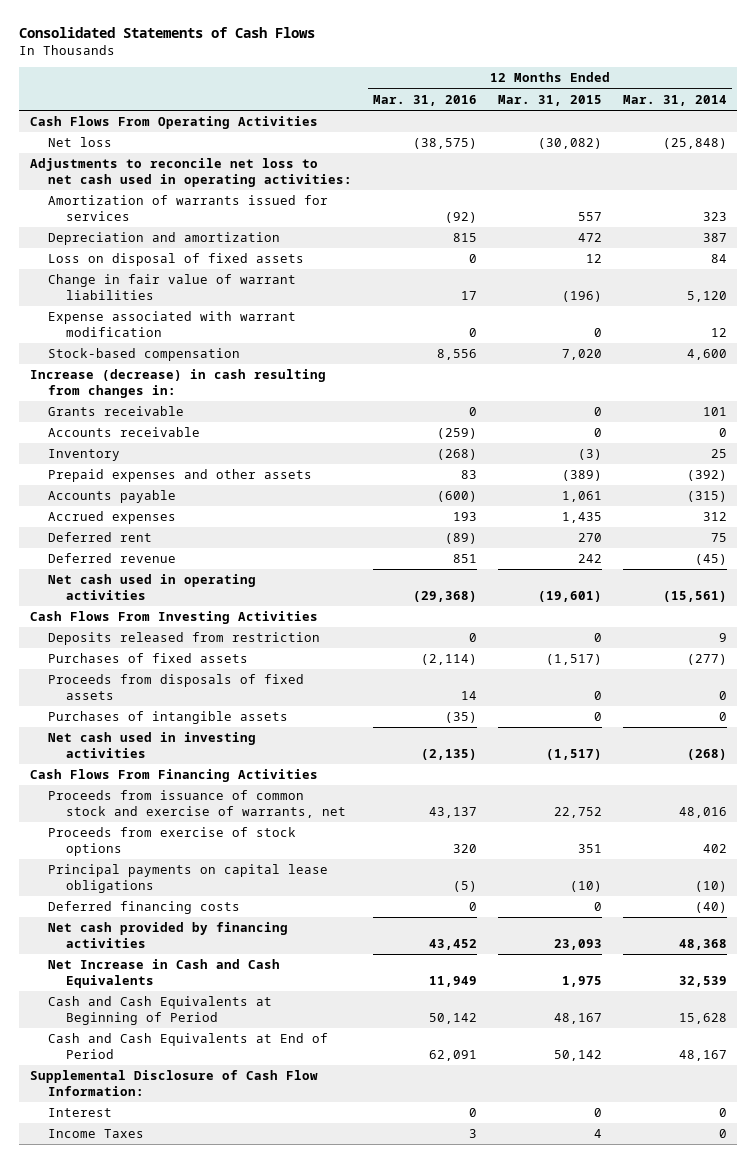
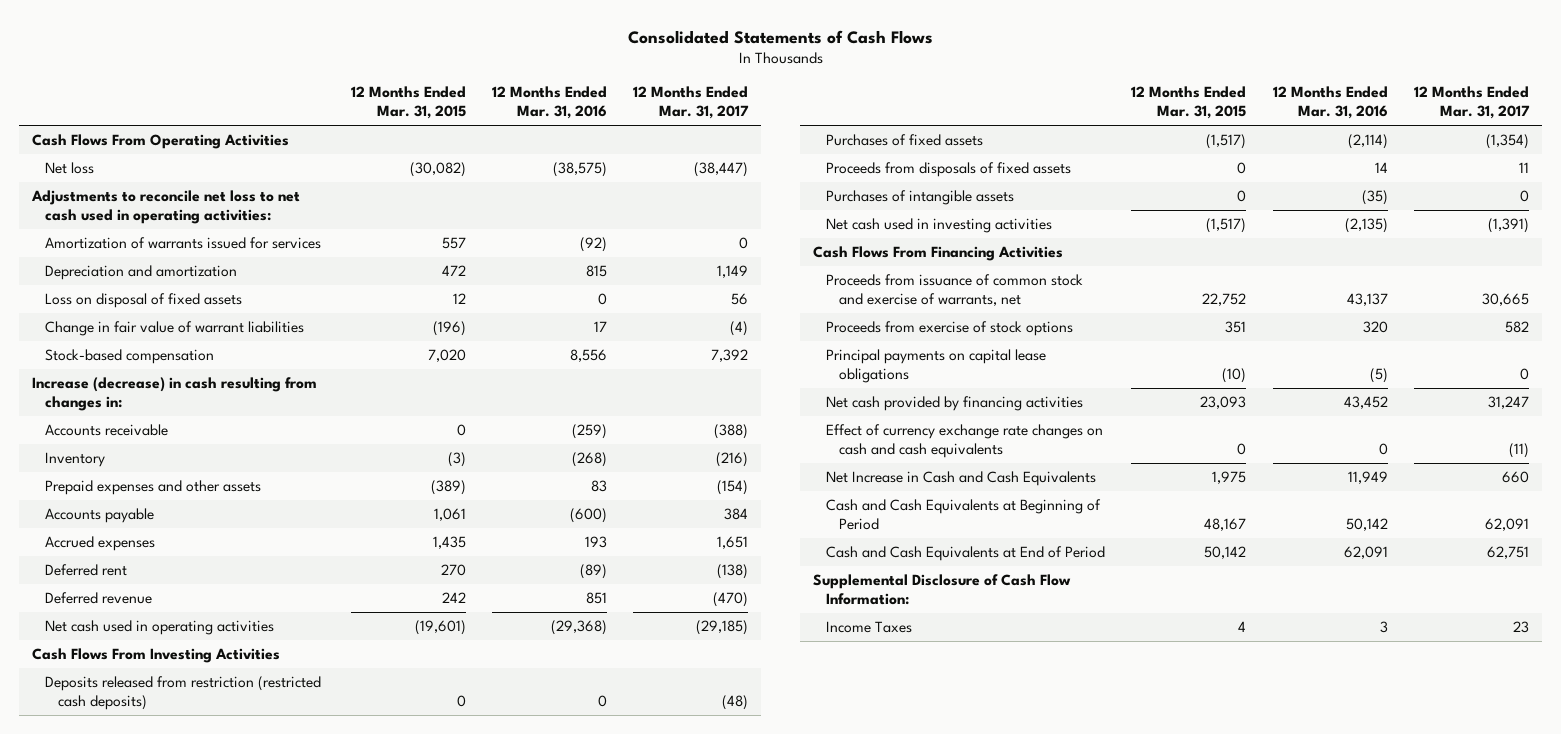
[622,94,727,106] Mar. 31, 2014 -> none
none -> [633,86,750,120] 12 Months Ended Mar. 31, 2017
[48,311,297,338] Expense associated with warrant modification -> none
[48,406,185,417] Grants receivable -> none
[48,632,321,646] Deposits released from restriction -> [45,675,322,710] Deposits released from restriction (restricted cash deposits)
[48,901,241,915] Deferred financing costs -> none
none -> [826,423,1104,458] Effect of currency exchange rate changes on cash and cash equivalents
[48,1108,113,1118] Interest -> none

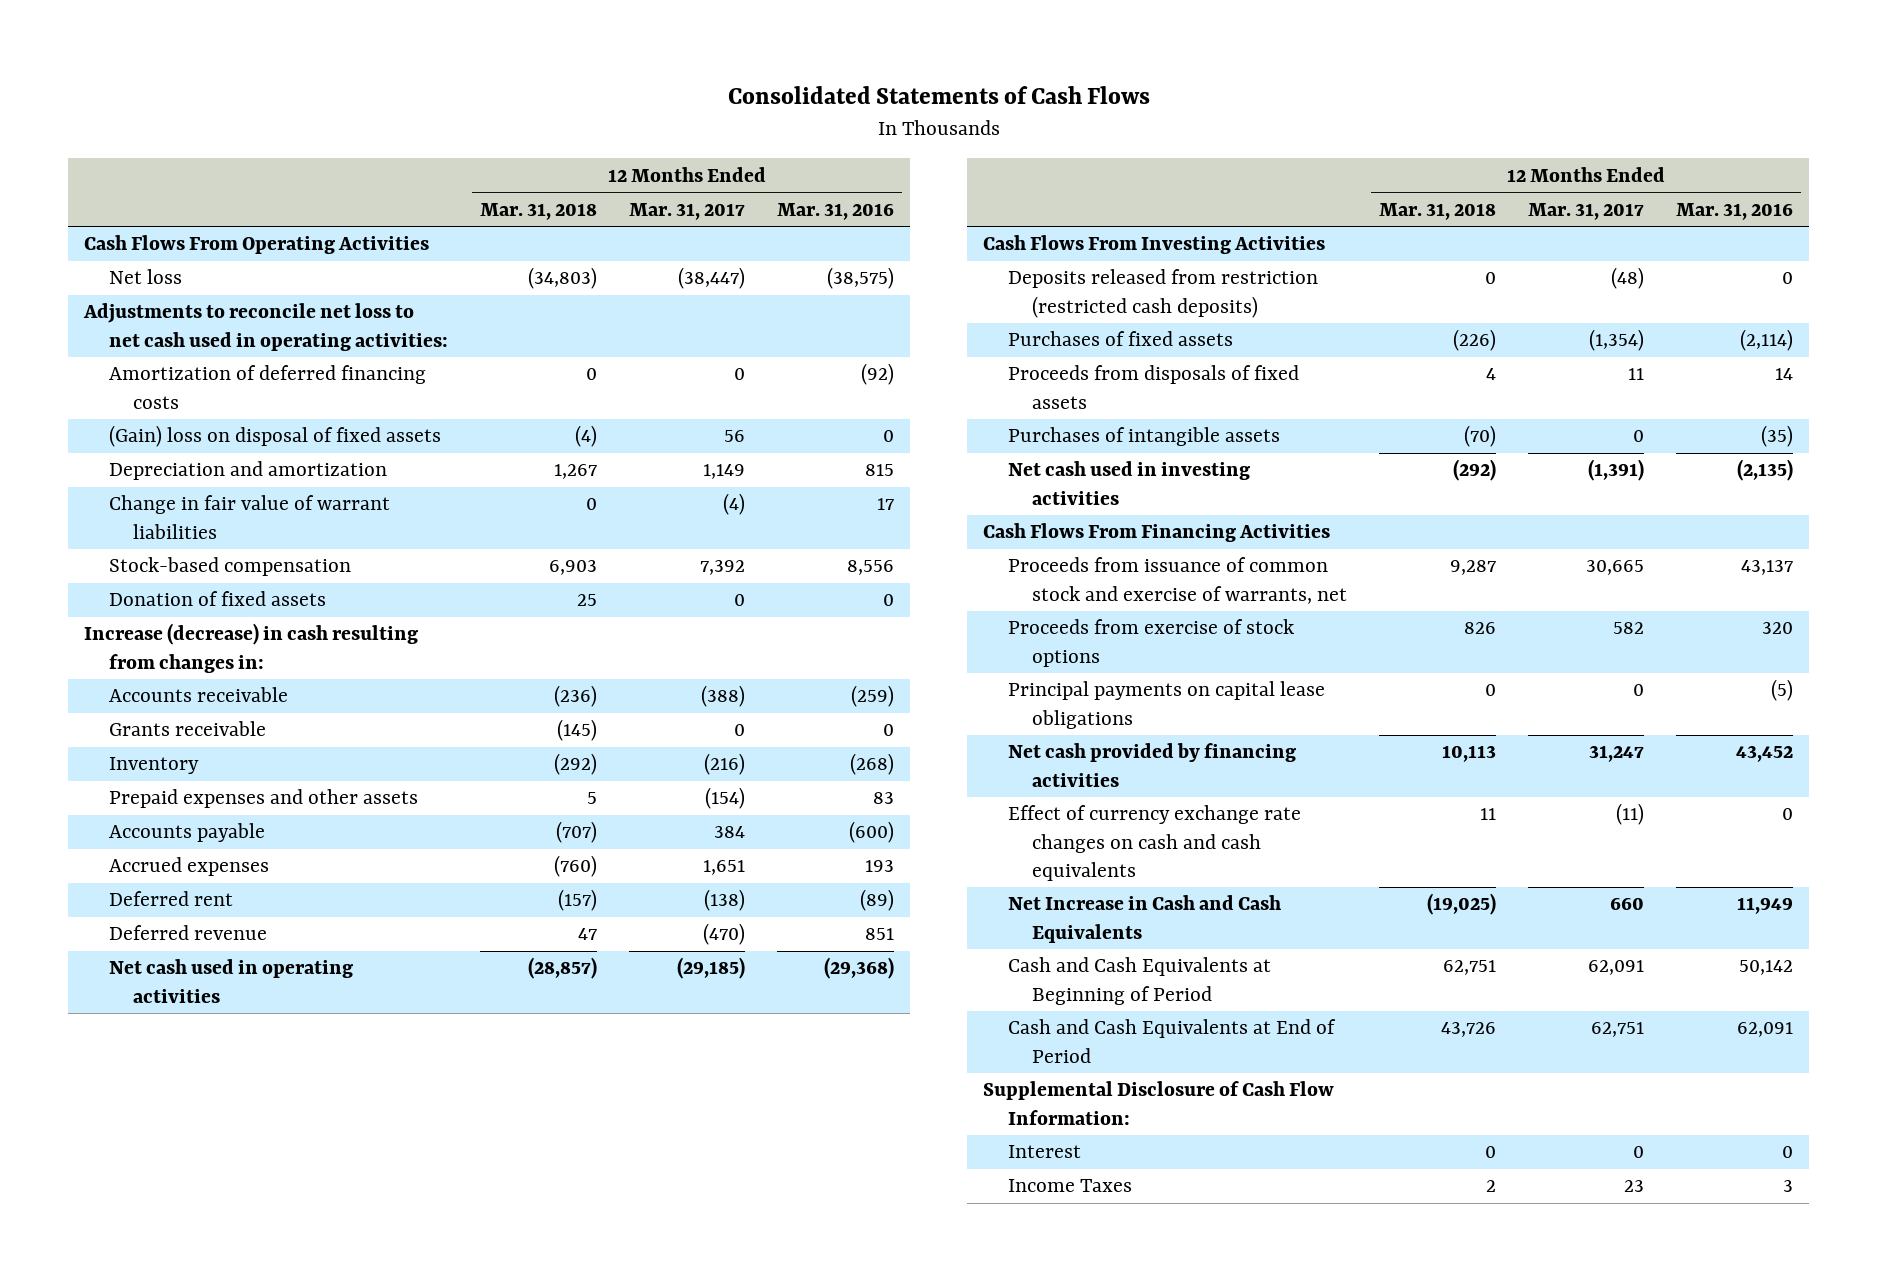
[350,86,466,120] 12 Months Ended Mar. 31, 2015 -> none
none -> [479,202,597,220] Mar. 31, 2018
[45,236,322,249] Amortization of warrants issued for services -> none
none -> [108,365,426,409] Amortization of deferred financing costs
none -> [108,425,441,448] (Gain) loss on disposal of fixed assets
[45,292,243,308] Loss on disposal of fixed assets -> none
none -> [108,591,326,607] Donation of fixed assets
none -> [108,721,266,737] Grants receivable
none -> [1007,1145,1081,1159] Interest

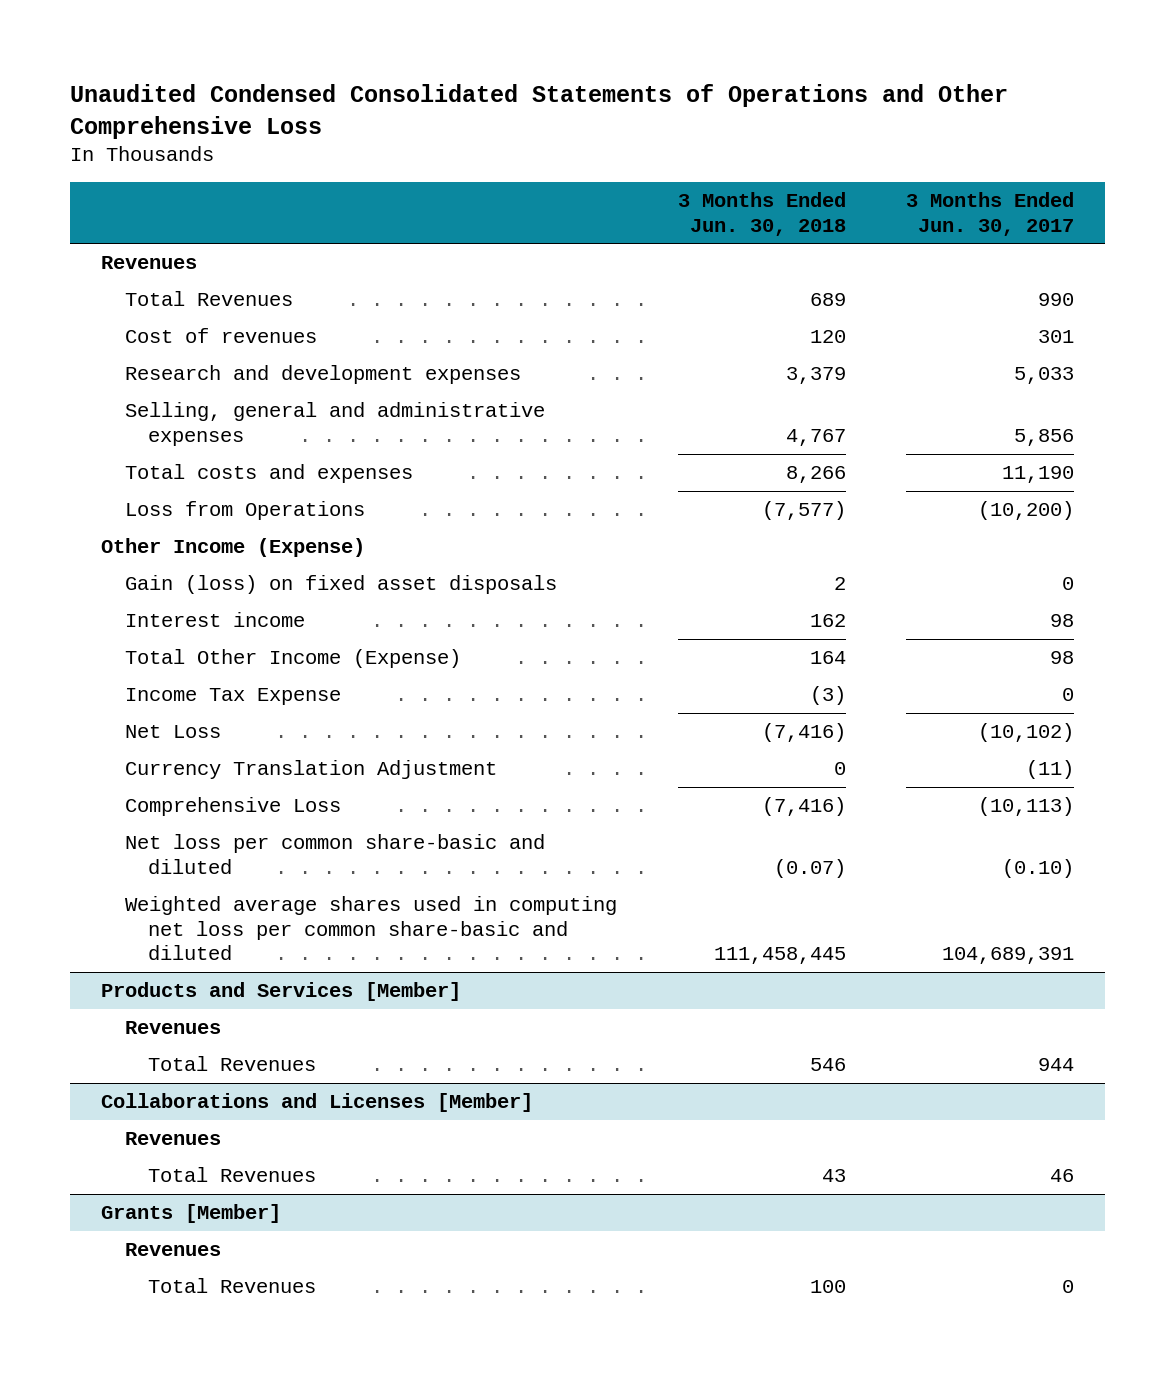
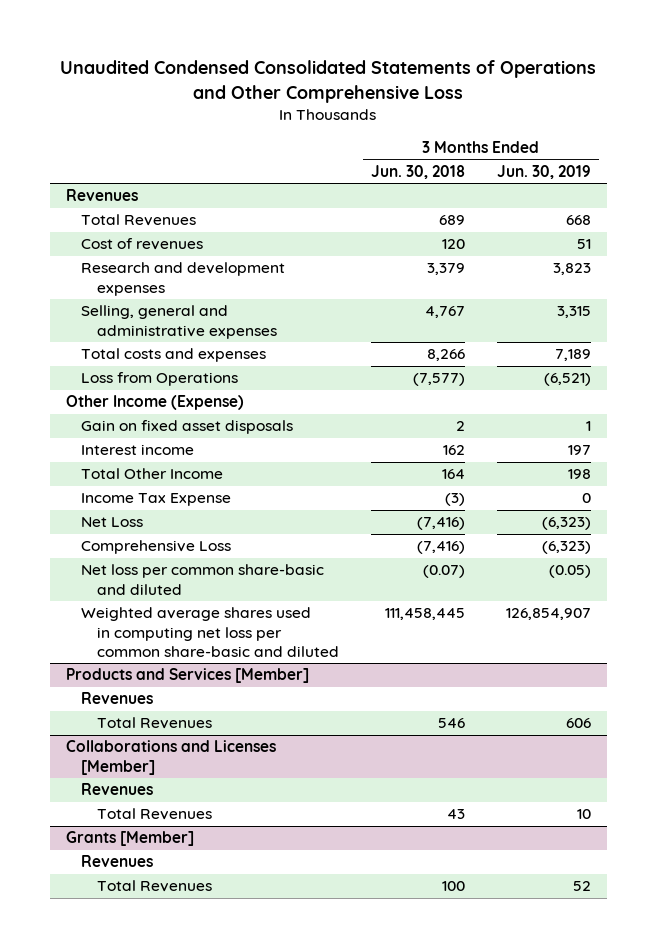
[906,192,1075,236] 3 Months Ended Jun. 30, 2017 -> none
none -> [496,164,591,179] Jun. 30, 2019
[124,575,557,595] Gain (loss) on fixed asset disposals -> [81,420,294,435] Gain on fixed asset disposals
[124,649,461,669] Total Other Income (Expense) -> [81,468,224,480] Total Other Income
[124,760,497,780] Currency Translation Adjustment -> none

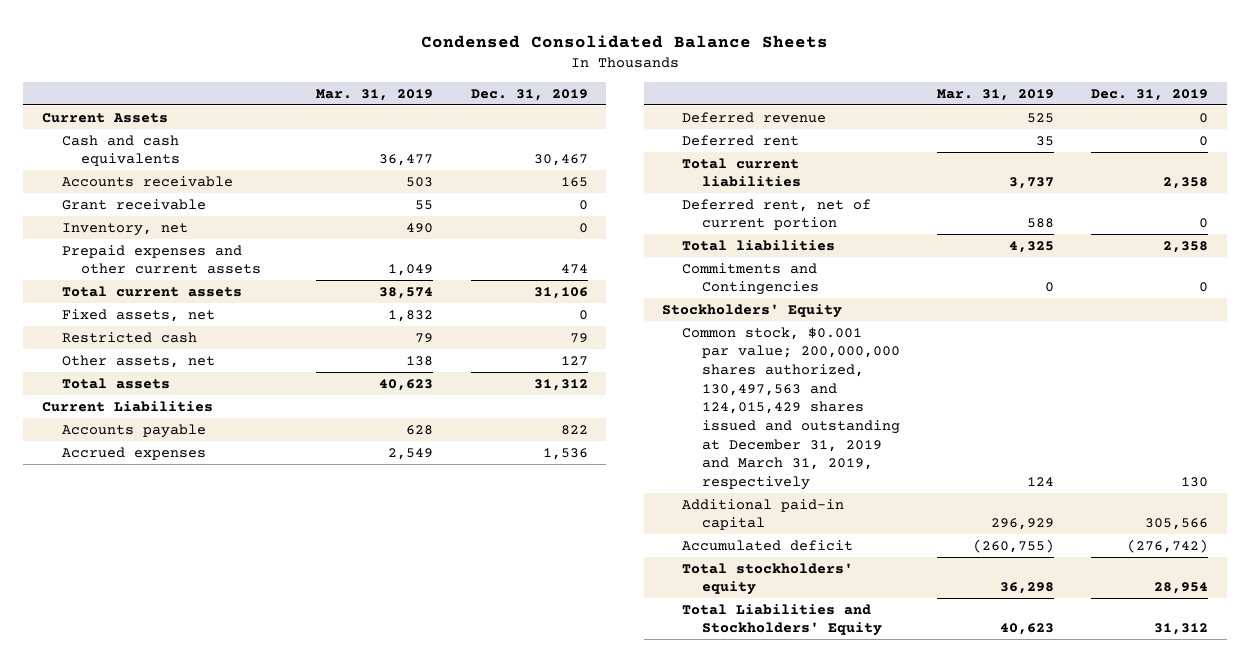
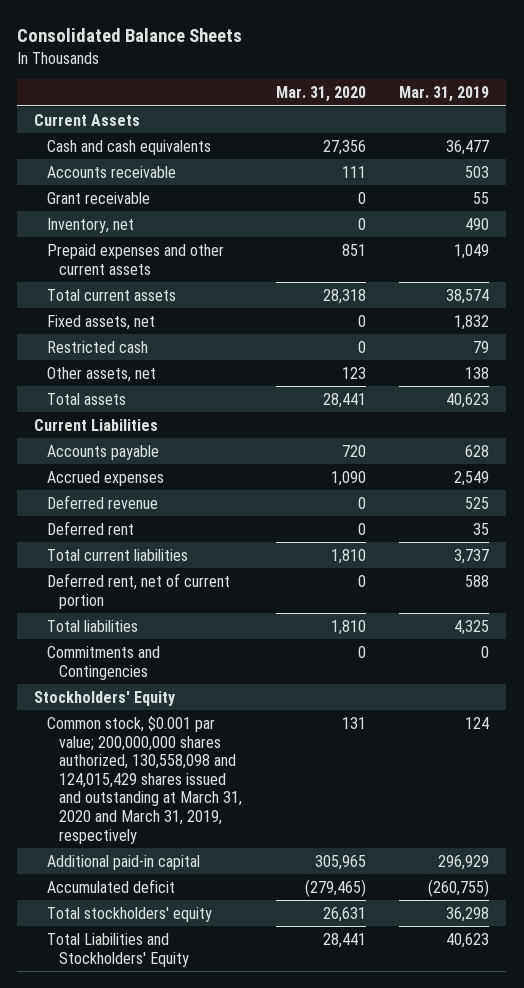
[420,34,828,48] Condensed Consolidated Balance Sheets -> [17,28,243,43] Consolidated Balance Sheets
[470,88,588,101] Dec. 31, 2019 -> none
none -> [275,86,366,103] Mar. 31, 2020
[682,326,900,491] Common stock, $0.001 par value; 200,000,000 shares authorized, 130,497,563 and 124,015,429 shares issued and outstanding at December 31, 2019 and March 31, 2019, respectively -> [46,715,243,844] Common stock, $0.001 par value; 200,000,000 shares authorized, 130,558,098 and 124,015,429 shares issued and outstanding at March 31, 2020 and March 31, 2019, respectively

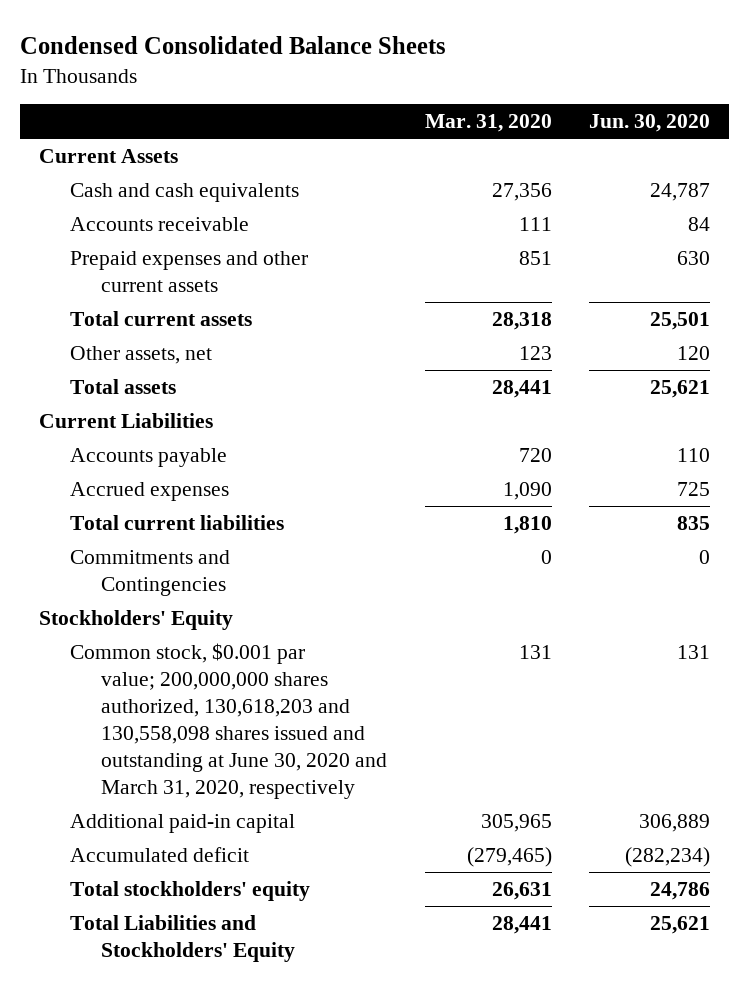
[17,28,243,43] Consolidated Balance Sheets -> [20,35,447,54] Condensed Consolidated Balance Sheets
[399,86,490,103] Mar. 31, 2019 -> none
none -> [589,114,711,133] Jun. 30, 2020
[46,191,150,204] Grant receivable -> none
[46,217,134,233] Inventory, net -> none
[46,314,155,330] Fixed assets, net -> none
[46,340,148,353] Restricted cash -> none
[46,494,158,509] Deferred revenue -> none
[46,520,134,535] Deferred rent -> none
[46,572,230,609] Deferred rent, net of current portion -> none
[46,619,138,632] Total liabilities -> none
[46,715,243,844] Common stock, $0.001 par value; 200,000,000 shares authorized, 130,558,098 and 124,015,429 shares issued and outstanding at March 31, 2020 and March 31, 2019, respectively -> [70,642,387,799] Common stock, $0.001 par value; 200,000,000 shares authorized, 130,618,203 and 130,558,098 shares issued and outstanding at June 30, 2020 and March 31, 2020, respectively

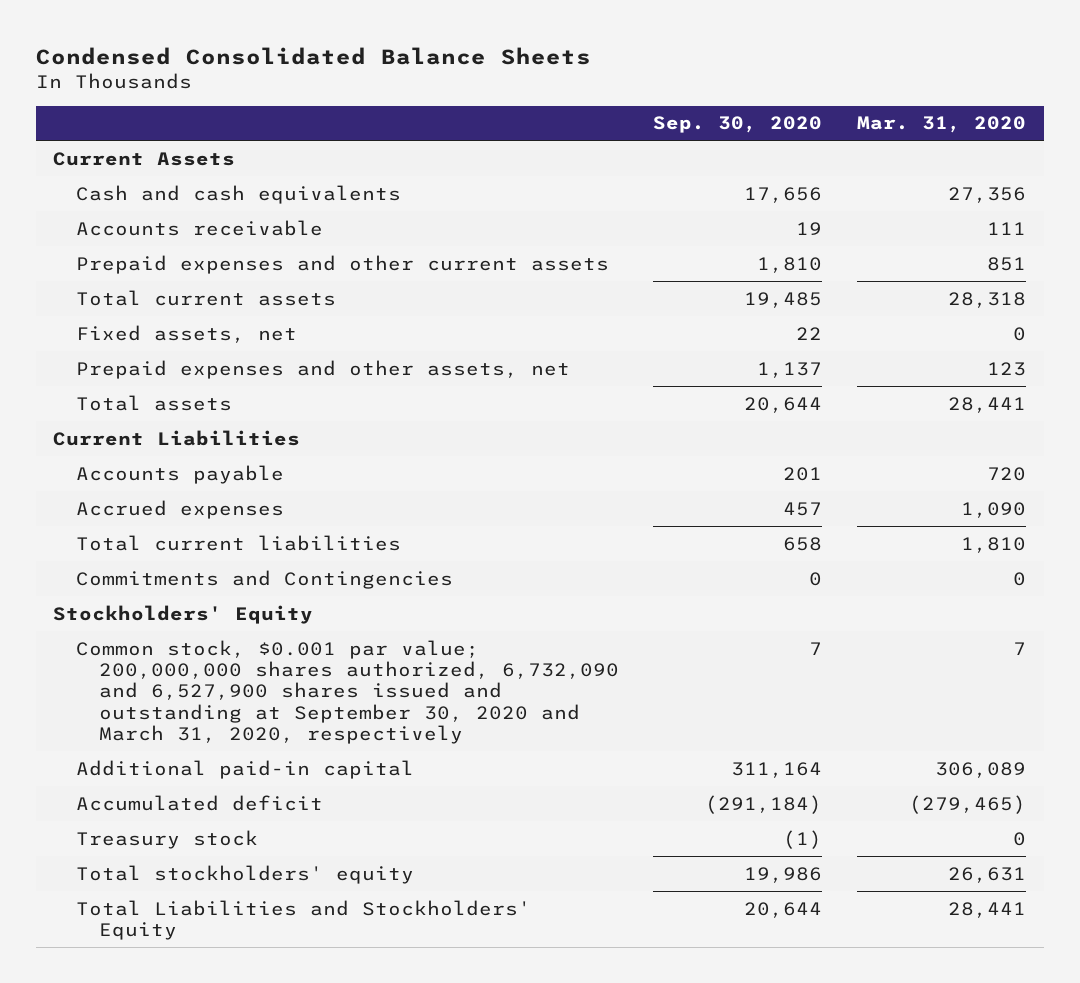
[589,114,711,133] Jun. 30, 2020 -> none
none -> [653,116,823,134] Sep. 30, 2020
none -> [75,324,297,343] Fixed assets, net
[70,345,213,364] Other assets, net -> [75,359,570,379] Prepaid expenses and other assets, net
[70,642,387,799] Common stock, $0.001 par value; 200,000,000 shares authorized, 130,618,203 and 130,558,098 shares issued and outstanding at June 30, 2020 and March 31, 2020, respectively -> [75,639,619,745] Common stock, $0.001 par value; 200,000,000 shares authorized, 6,732,090 and 6,527,900 shares issued and outstanding at September 30, 2020 and March 31, 2020, respectively
[518,644,552,659] 131 -> [1013,641,1027,655] 7
[480,813,552,832] 305,965 -> [935,761,1027,778] 306,089
none -> [75,829,258,849] Treasury stock

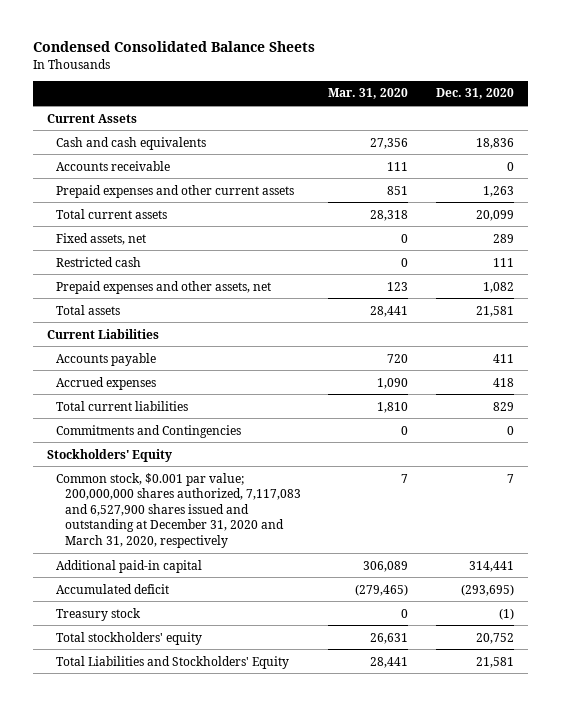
[653,116,823,134] Sep. 30, 2020 -> none
none -> [436,88,515,100] Dec. 31, 2020
none -> [55,256,141,267] Restricted cash
[75,639,619,745] Common stock, $0.001 par value; 200,000,000 shares authorized, 6,732,090 and 6,527,900 shares issued and outstanding at September 30, 2020 and March 31, 2020, respectively -> [55,472,301,548] Common stock, $0.001 par value; 200,000,000 shares authorized, 7,117,083 and 6,527,900 shares issued and outstanding at December 31, 2020 and March 31, 2020, respectively

